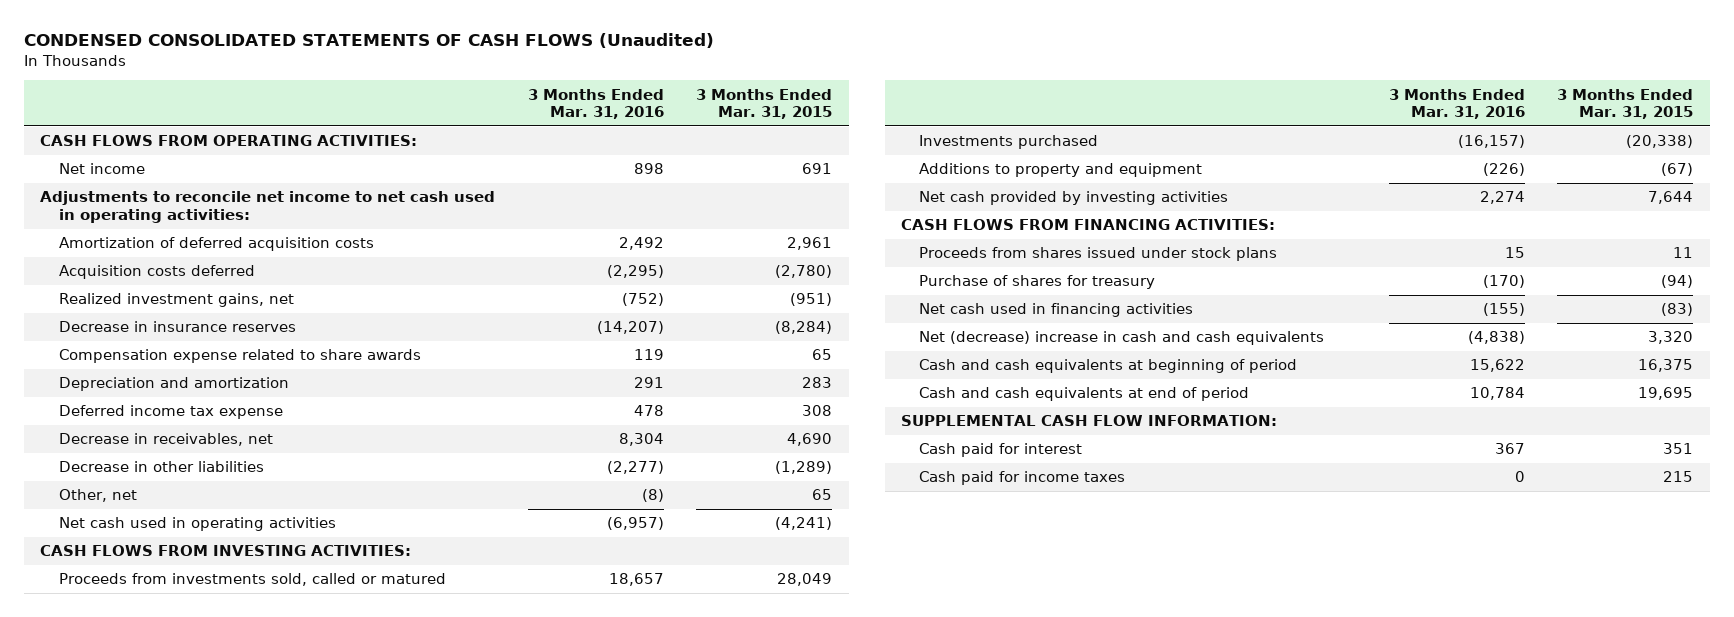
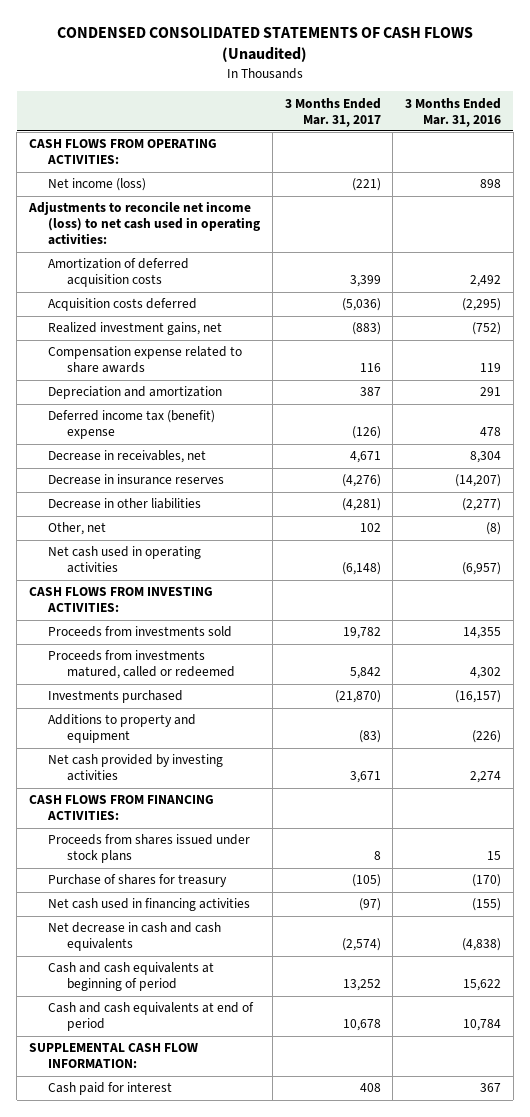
[696,88,833,119] 3 Months Ended Mar. 31, 2015 -> none
none -> [284,97,381,127] 3 Months Ended Mar. 31, 2017
[58,163,145,175] Net income -> [47,178,146,192] Net income (loss)
[40,191,496,223] Adjustments to reconcile net income to net cash used in operating activities: -> [27,201,260,246] Adjustments to reconcile net income (loss) to net cash used in operating activities:
[58,405,283,420] Deferred income tax expense -> [47,410,215,440] Deferred income tax (benefit) expense
[58,321,296,333] Decrease in insurance reserves -> [47,474,224,486] Decrease in insurance reserves
none -> [47,626,232,638] Proceeds from investments sold
[58,573,446,587] Proceeds from investments sold, called or matured -> [47,650,235,680] Proceeds from investments matured, called or redeemed
[608,573,664,587] 18,657 -> [470,667,502,680] 4,302
[919,331,1325,346] Net (decrease) increase in cash and cash equivalents -> [47,922,221,952] Net decrease in cash and cash equivalents
[919,471,1126,486] Cash paid for income taxes -> none

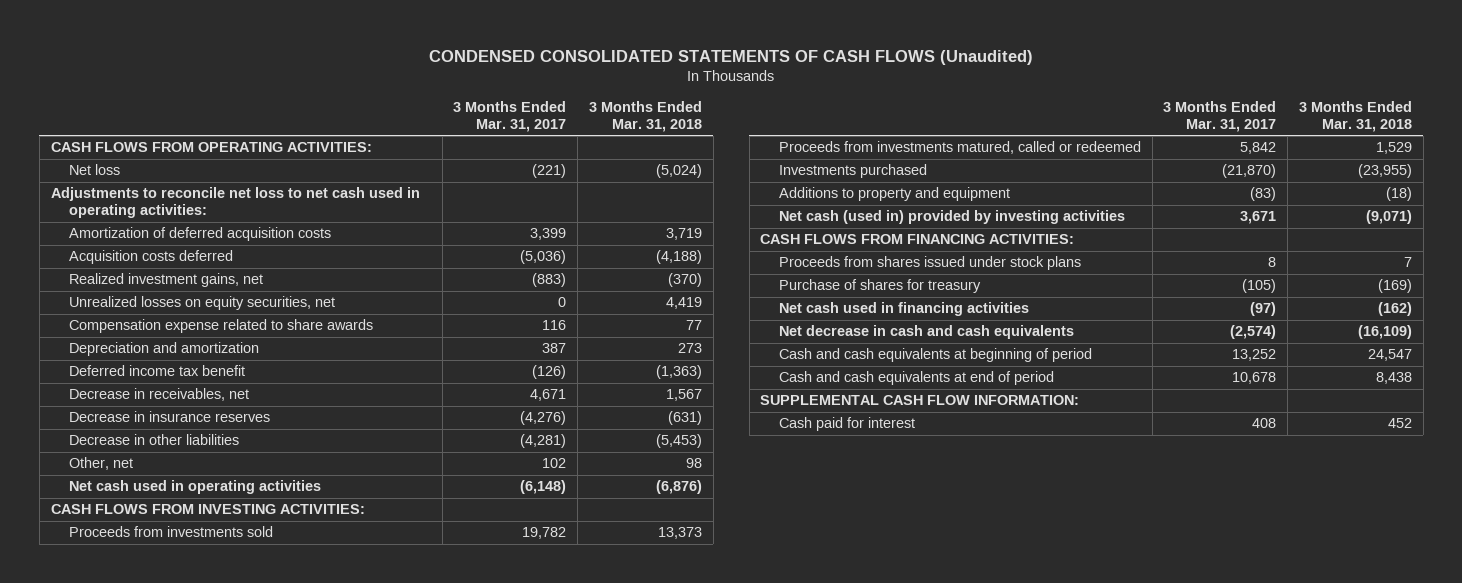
[405,97,502,127] 3 Months Ended Mar. 31, 2016 -> none
none -> [588,100,702,132] 3 Months Ended Mar. 31, 2018
[47,178,146,192] Net income (loss) -> [68,164,120,176] Net loss
[27,201,260,246] Adjustments to reconcile net income (loss) to net cash used in operating activities: -> [50,187,420,219] Adjustments to reconcile net loss to net cash used in operating activities:
none -> [68,296,335,311] Unrealized losses on equity securities, net
[47,410,215,440] Deferred income tax (benefit) expense -> [68,365,245,377] Deferred income tax benefit
[47,754,223,782] Net cash provided by investing activities -> [778,210,1125,225] Net cash (used in) provided by investing activities

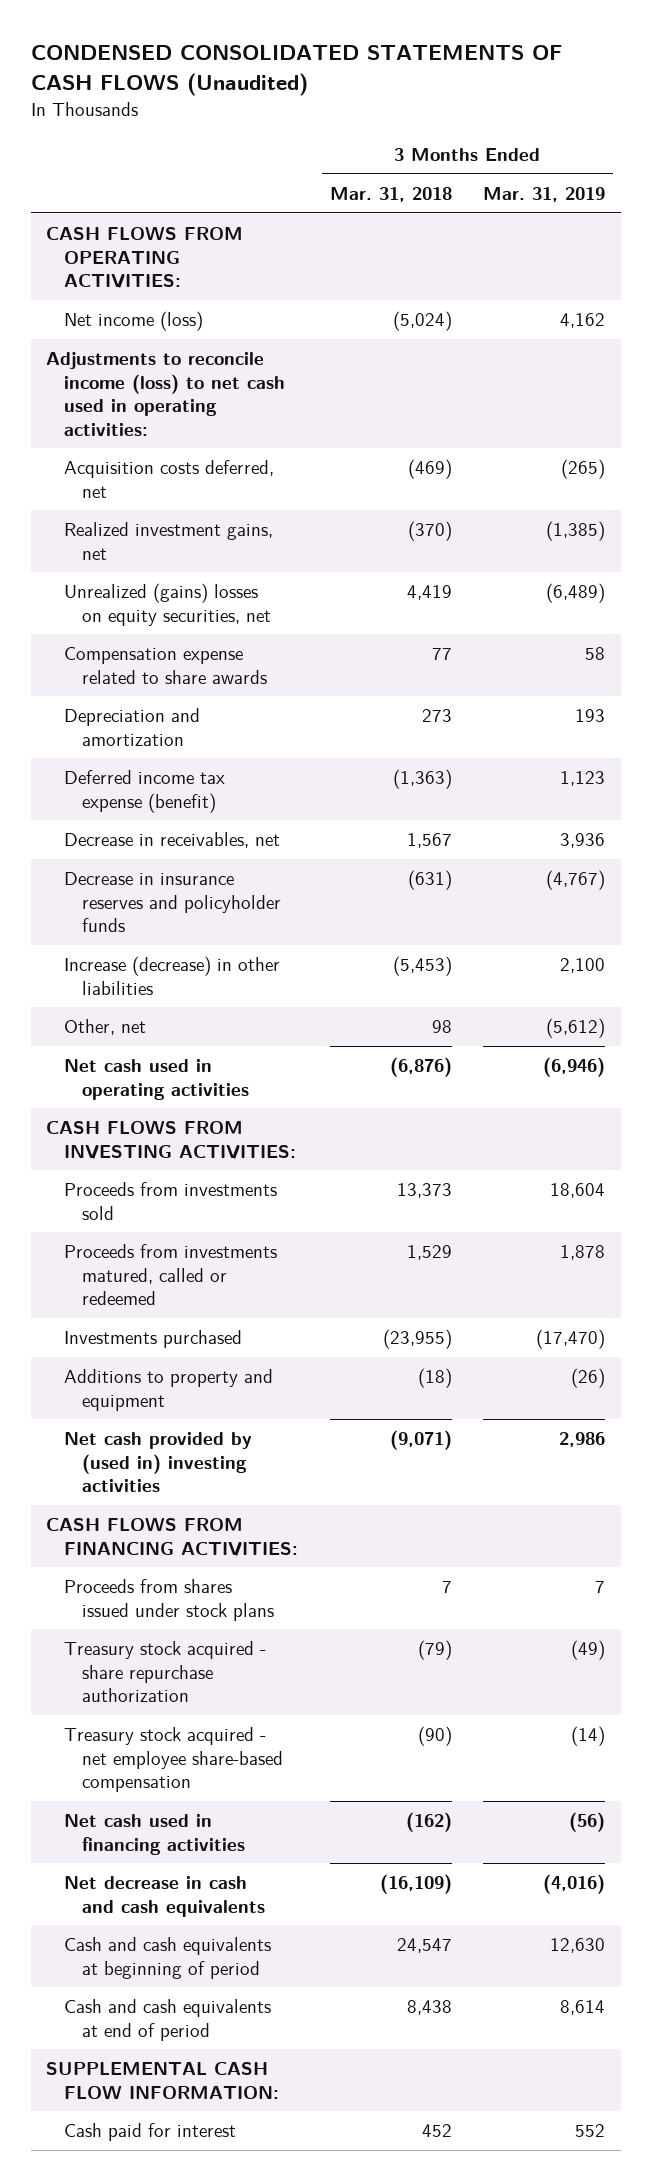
[453,100,567,132] 3 Months Ended Mar. 31, 2017 -> none
none -> [483,186,606,202] Mar. 31, 2019
[68,227,331,242] Amortization of deferred acquisition costs -> none
[68,164,120,176] Net loss -> [64,311,204,332] Net income (loss)
[50,187,420,219] Adjustments to reconcile net loss to net cash used in operating activities: -> [46,352,286,436] Adjustments to reconcile income (loss) to net cash used in operating activities:
[68,250,233,265] Acquisition costs deferred -> [64,460,275,498] Acquisition costs deferred, net
[655,250,702,265] (4,188) -> [407,459,452,480] (469)
[68,296,335,311] Unrealized losses on equity securities, net -> [64,583,272,626] Unrealized (gains) losses on equity securities, net
[68,365,245,377] Deferred income tax benefit -> [64,770,226,813] Deferred income tax expense (benefit)
[68,411,270,423] Decrease in insurance reserves -> [64,872,282,933] Decrease in insurance reserves and policyholder funds
[68,434,239,446] Decrease in other liabilities -> [64,956,281,995] Increase (decrease) in other liabilities
[778,210,1125,225] Net cash (used in) provided by investing activities -> [64,1432,253,1493] Net cash provided by (used in) investing activities
[778,279,981,294] Purchase of shares for treasury -> none
none -> [64,1641,267,1703] Treasury stock acquired - share repurchase authorization
none -> [64,1727,284,1793] Treasury stock acquired - net employee share-based compensation

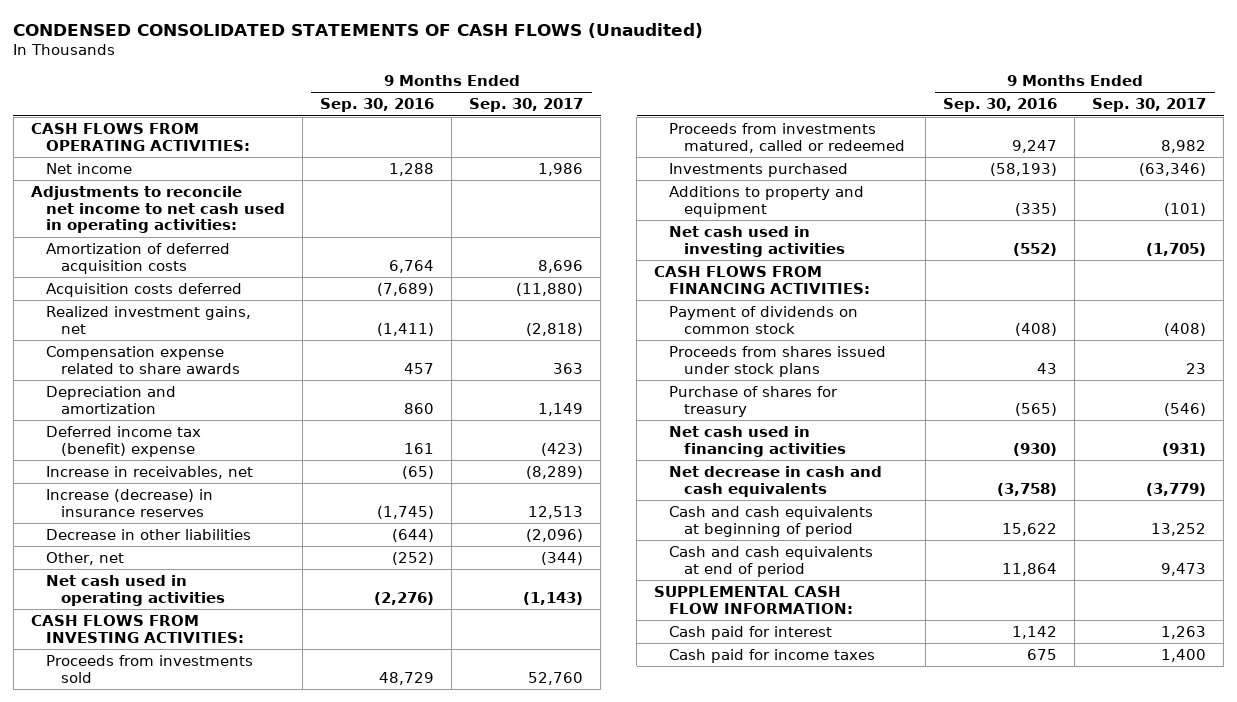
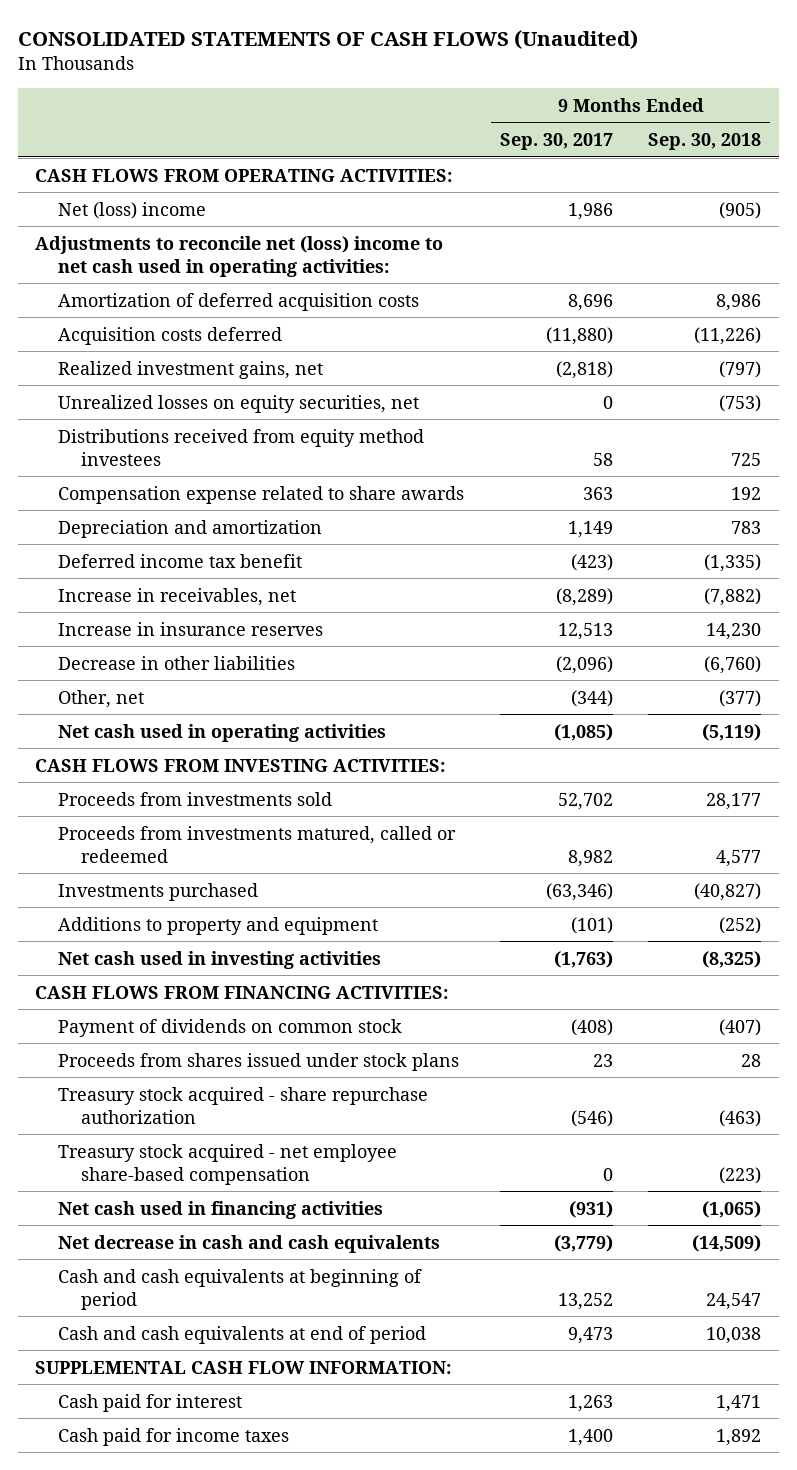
[13,22,704,38] CONDENSED CONSOLIDATED STATEMENTS OF CASH FLOWS (Unaudited) -> [17,29,638,49] CONSOLIDATED STATEMENTS OF CASH FLOWS (Unaudited)
[320,98,435,113] Sep. 30, 2016 -> none
none -> [648,132,762,150] Sep. 30, 2018
[46,162,133,174] Net income -> [58,201,207,219] Net (loss) income
[30,185,286,234] Adjustments to reconcile net income to net cash used in operating activities: -> [35,235,444,277] Adjustments to reconcile net (loss) income to net cash used in operating activities:
none -> [58,394,420,413] Unrealized losses on equity securities, net
none -> [58,428,425,466] Distributions received from equity method investees
[46,425,202,457] Deferred income tax (benefit) expense -> [58,553,303,568] Deferred income tax benefit
[46,488,214,517] Increase (decrease) in insurance reserves -> [58,621,324,636] Increase in insurance reserves
[523,591,584,605] (1,143) -> [553,723,613,741] (1,085)
[528,671,584,685] 52,760 -> [557,792,613,810] 52,702
[1146,242,1207,256] (1,705) -> [553,950,613,968] (1,763)
[669,385,839,417] Purchase of shares for treasury -> [58,1086,429,1124] Treasury stock acquired - share repurchase authorization
none -> [58,1143,398,1185] Treasury stock acquired - net employee share-based compensation

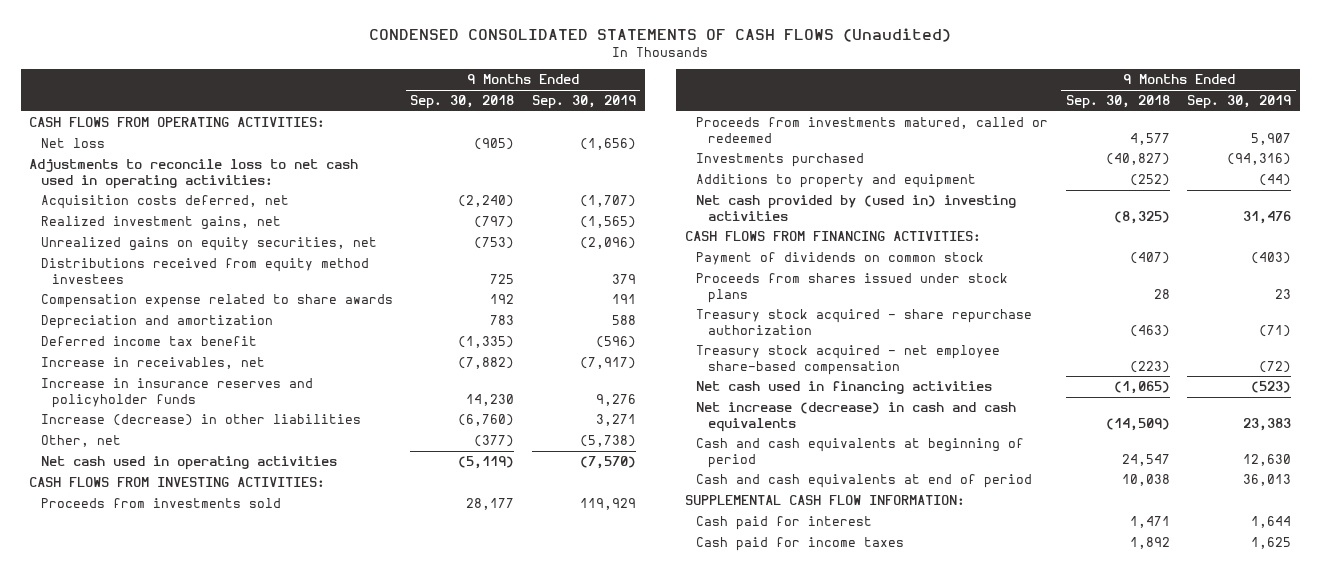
[17,29,638,49] CONSOLIDATED STATEMENTS OF CASH FLOWS (Unaudited) -> [369,28,952,43] CONDENSED CONSOLIDATED STATEMENTS OF CASH FLOWS (Unaudited)
[499,132,613,150] Sep. 30, 2017 -> none
none -> [532,95,637,110] Sep. 30, 2019
[58,292,420,311] Amortization of deferred acquisition costs -> none
[58,201,207,219] Net (loss) income -> [40,138,105,149] Net loss
[35,235,444,277] Adjustments to reconcile net (loss) income to net cash used in operating activities: -> [29,159,359,189] Adjustments to reconcile loss to net cash used in operating activities:
[58,326,283,345] Acquisition costs deferred -> [40,195,289,210] Acquisition costs deferred, net
[694,326,762,345] (11,226) -> [458,195,515,208] (2,240)
[58,394,420,413] Unrealized losses on equity securities, net -> [40,237,377,252] Unrealized gains on equity securities, net
[58,621,324,636] Increase in insurance reserves -> [40,378,313,408] Increase in insurance reserves and policyholder funds
[58,655,296,670] Decrease in other liabilities -> [40,414,361,427] Increase (decrease) in other liabilities
[58,950,382,969] Net cash used in investing activities -> [696,195,1017,221] Net cash provided by (used in) investing activities
[58,1234,441,1253] Net decrease in cash and cash equivalents -> [696,402,1017,432] Net increase (decrease) in cash and cash equivalents

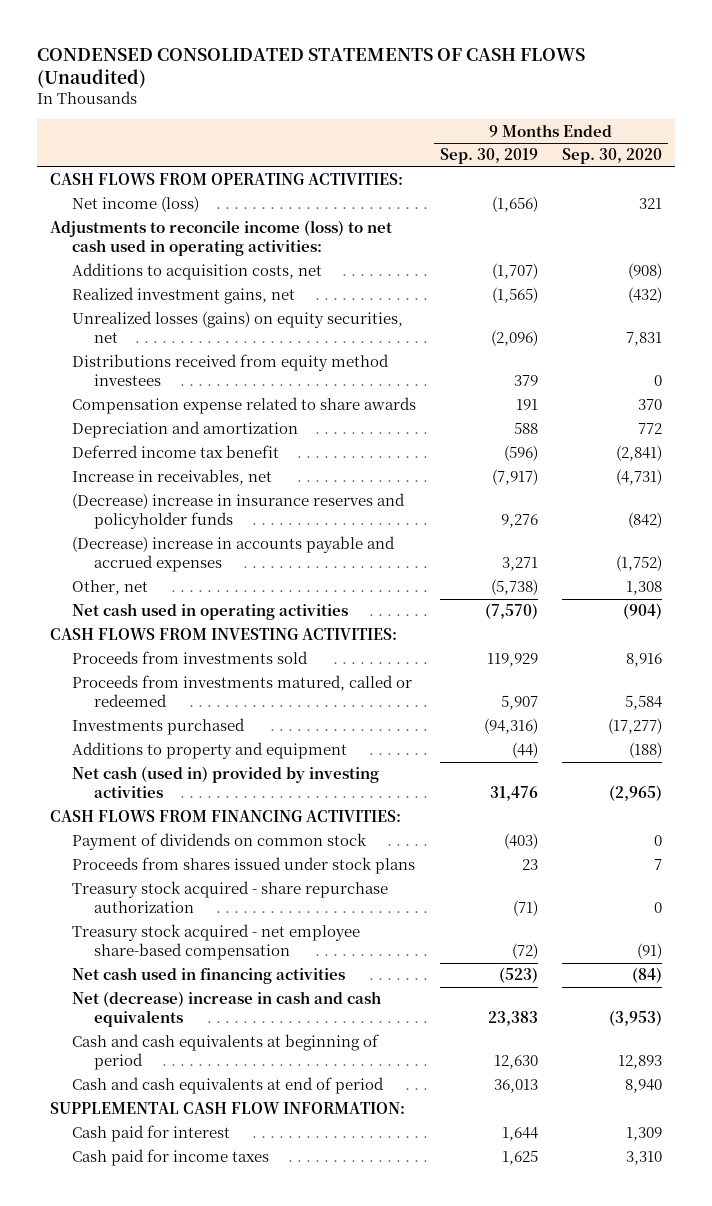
[410,95,515,110] Sep. 30, 2018 -> none
none -> [562,148,663,165] Sep. 30, 2020
[40,138,105,149] Net loss -> [71,196,199,213] Net income (loss)
[29,159,359,189] Adjustments to reconcile loss to net cash used in operating activities: -> [49,220,392,257] Adjustments to reconcile income (loss) to net cash used in operating activities:
[40,195,289,210] Acquisition costs deferred, net -> [71,263,322,281] Additions to acquisition costs, net
[40,237,377,252] Unrealized gains on equity securities, net -> [71,311,403,344] Unrealized losses (gains) on equity securities, net
[40,378,313,408] Increase in insurance reserves and policyholder funds -> [71,493,405,530] (Decrease) increase in insurance reserves and policyholder funds
[40,414,361,427] Increase (decrease) in other liabilities -> [71,536,395,573] (Decrease) increase in accounts payable and accrued expenses
[696,195,1017,221] Net cash provided by (used in) investing activities -> [71,766,379,799] Net cash (used in) provided by investing activities
[696,402,1017,432] Net increase (decrease) in cash and cash equivalents -> [71,991,381,1028] Net (decrease) increase in cash and cash equivalents

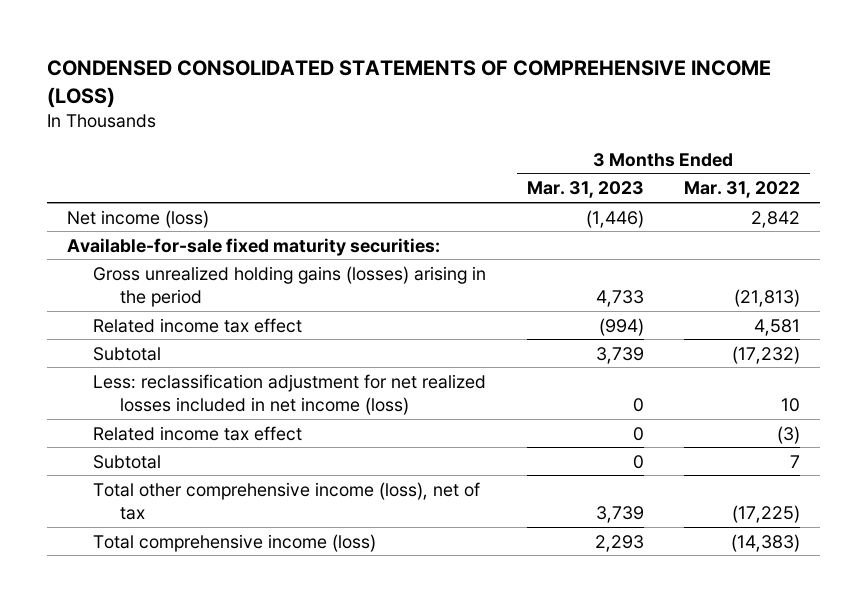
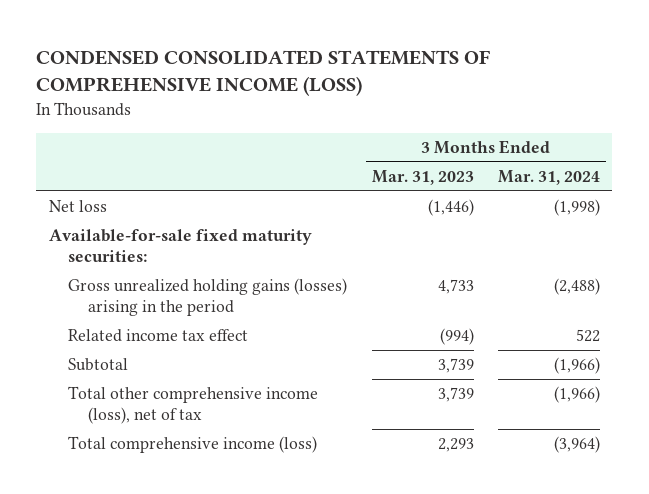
[684,181,801,199] Mar. 31, 2022 -> none
none -> [498,169,601,185] Mar. 31, 2024
[67,209,210,228] Net income (loss) -> [48,200,107,213] Net loss
[93,373,487,415] Less: reclassification adjustment for net realized losses included in net income (loss) -> none
[93,425,303,441] Related income tax effect -> none
[93,454,162,469] Subtotal -> none

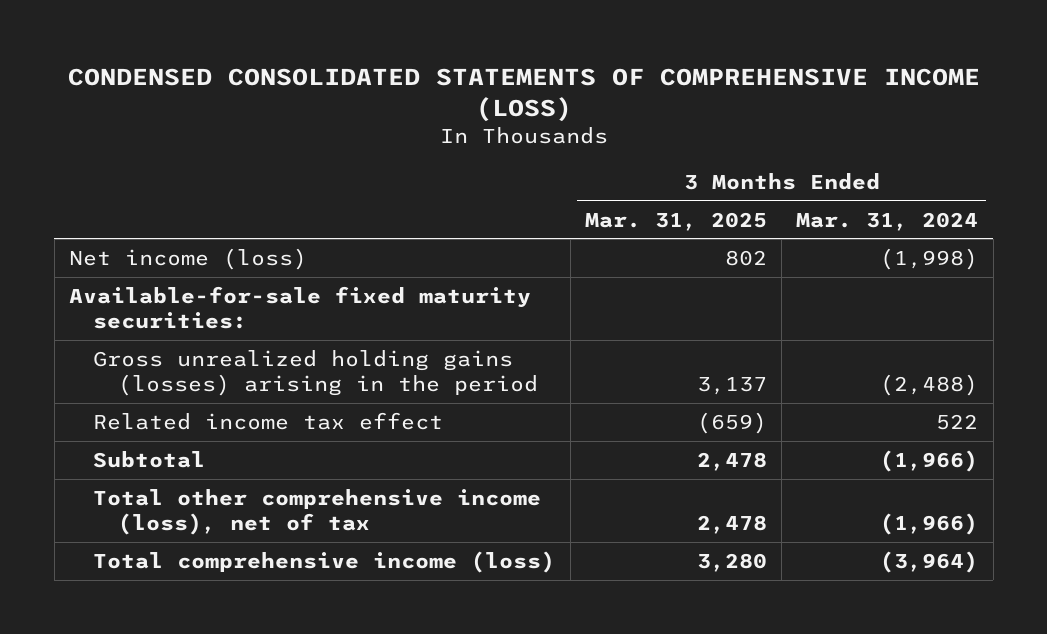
[371,169,474,185] Mar. 31, 2023 -> none
none -> [584,211,767,231] Mar. 31, 2025
[48,200,107,213] Net loss -> [68,247,307,270] Net income (loss)

